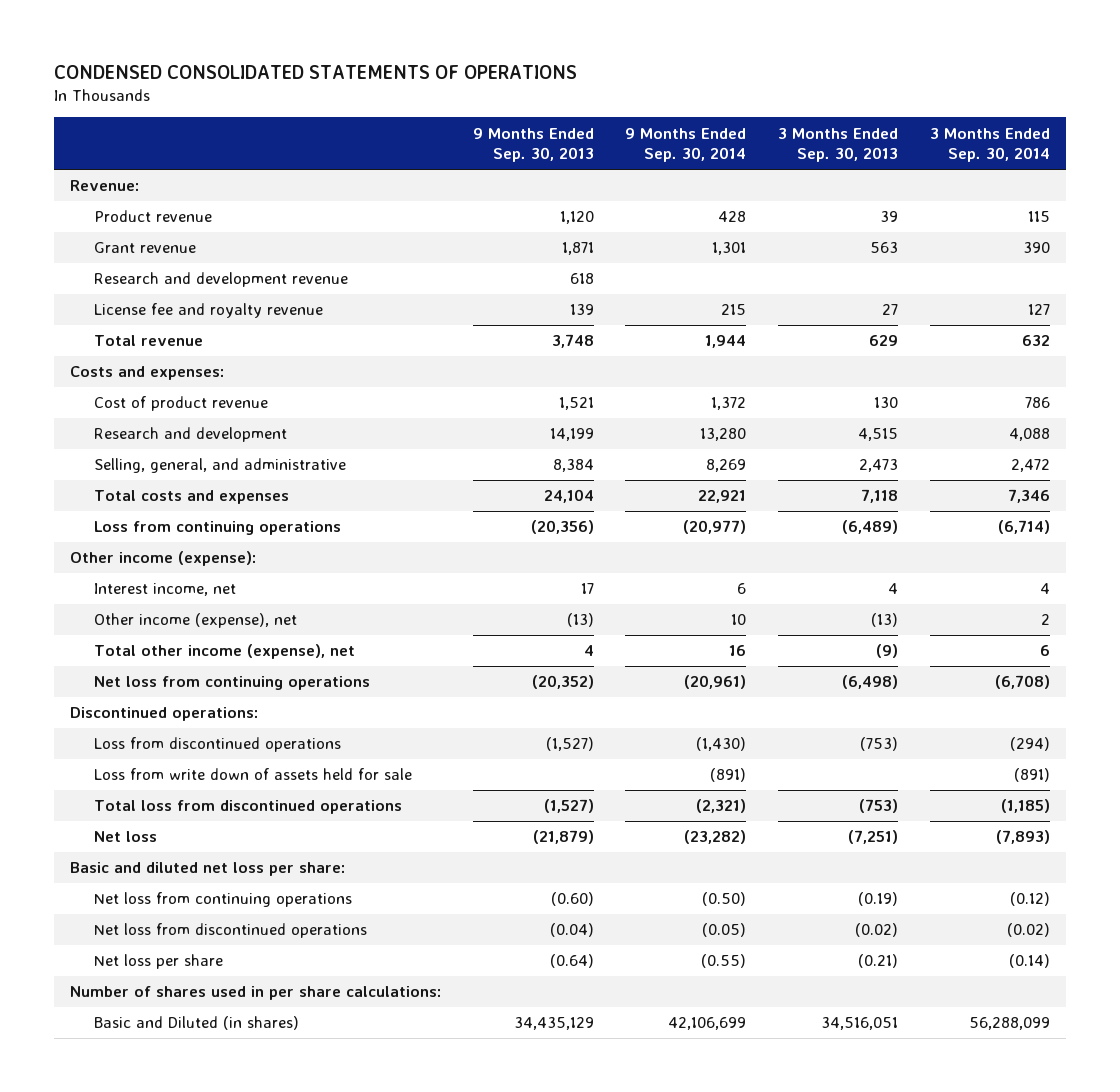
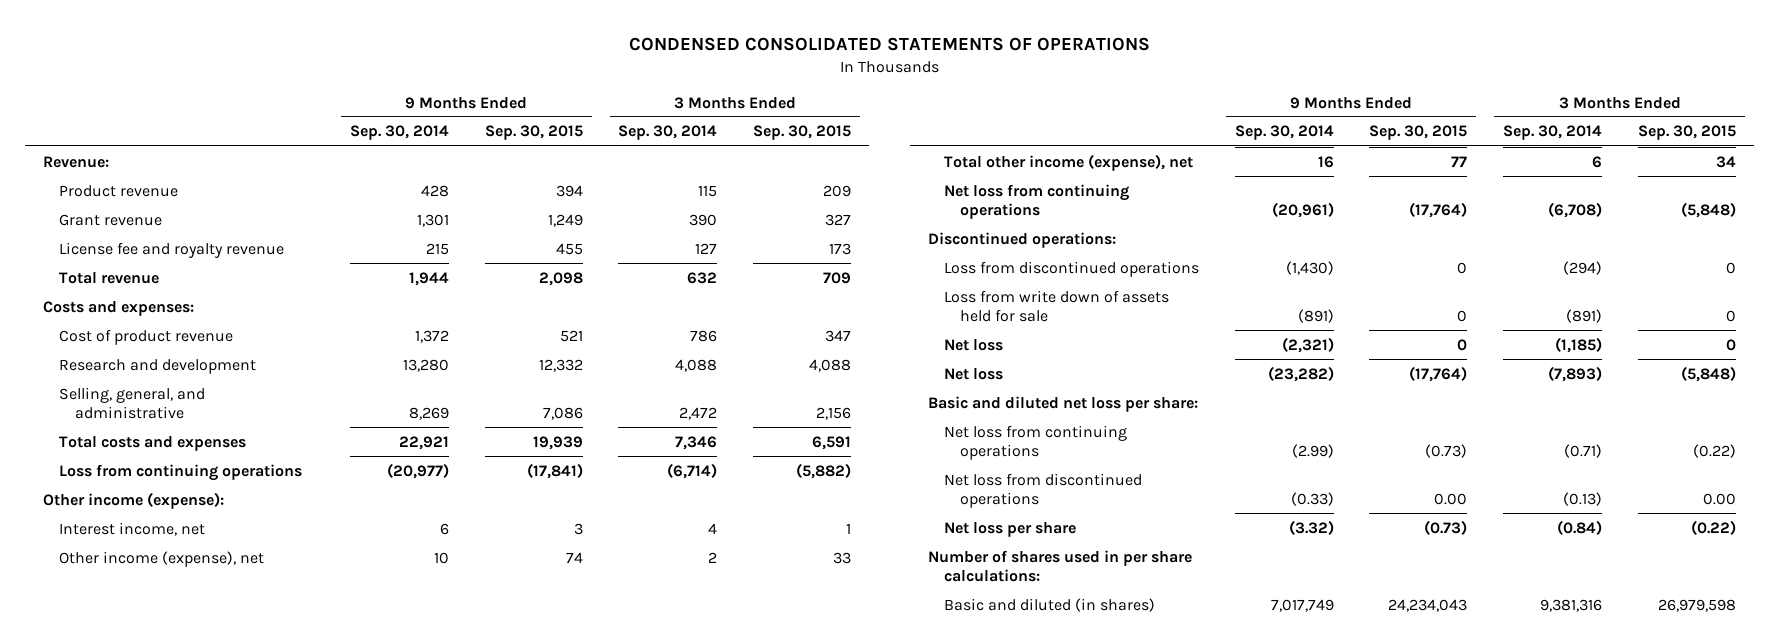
[472,127,594,163] 9 Months Ended Sep. 30, 2013 -> none
[778,127,899,163] 3 Months Ended Sep. 30, 2013 -> none
none -> [484,125,583,141] Sep. 30, 2015
none -> [753,125,852,141] Sep. 30, 2015
[94,272,349,288] Research and development revenue -> none
[94,800,403,815] Total loss from discontinued operations -> [943,338,1003,351] Net loss
[702,892,747,907] (0.50) -> [1291,443,1334,458] (2.99)
[1010,892,1051,907] (0.12) -> [1564,443,1603,458] (0.71)
[702,923,747,938] (0.05) -> [1290,491,1334,506] (0.33)
[1007,923,1051,938] (0.02) -> [1563,491,1603,506] (0.13)
[701,954,747,969] (0.55) -> [1288,519,1334,535] (3.32)
[1009,954,1051,969] (0.14) -> [1557,519,1603,535] (0.84)
[94,1016,300,1031] Basic and Diluted (in shares) -> [943,597,1155,612] Basic and diluted (in shares)
[668,1017,747,1031] 42,106,699 -> [1270,598,1334,612] 7,017,749
[969,1017,1051,1031] 56,288,099 -> [1540,598,1603,612] 9,381,316

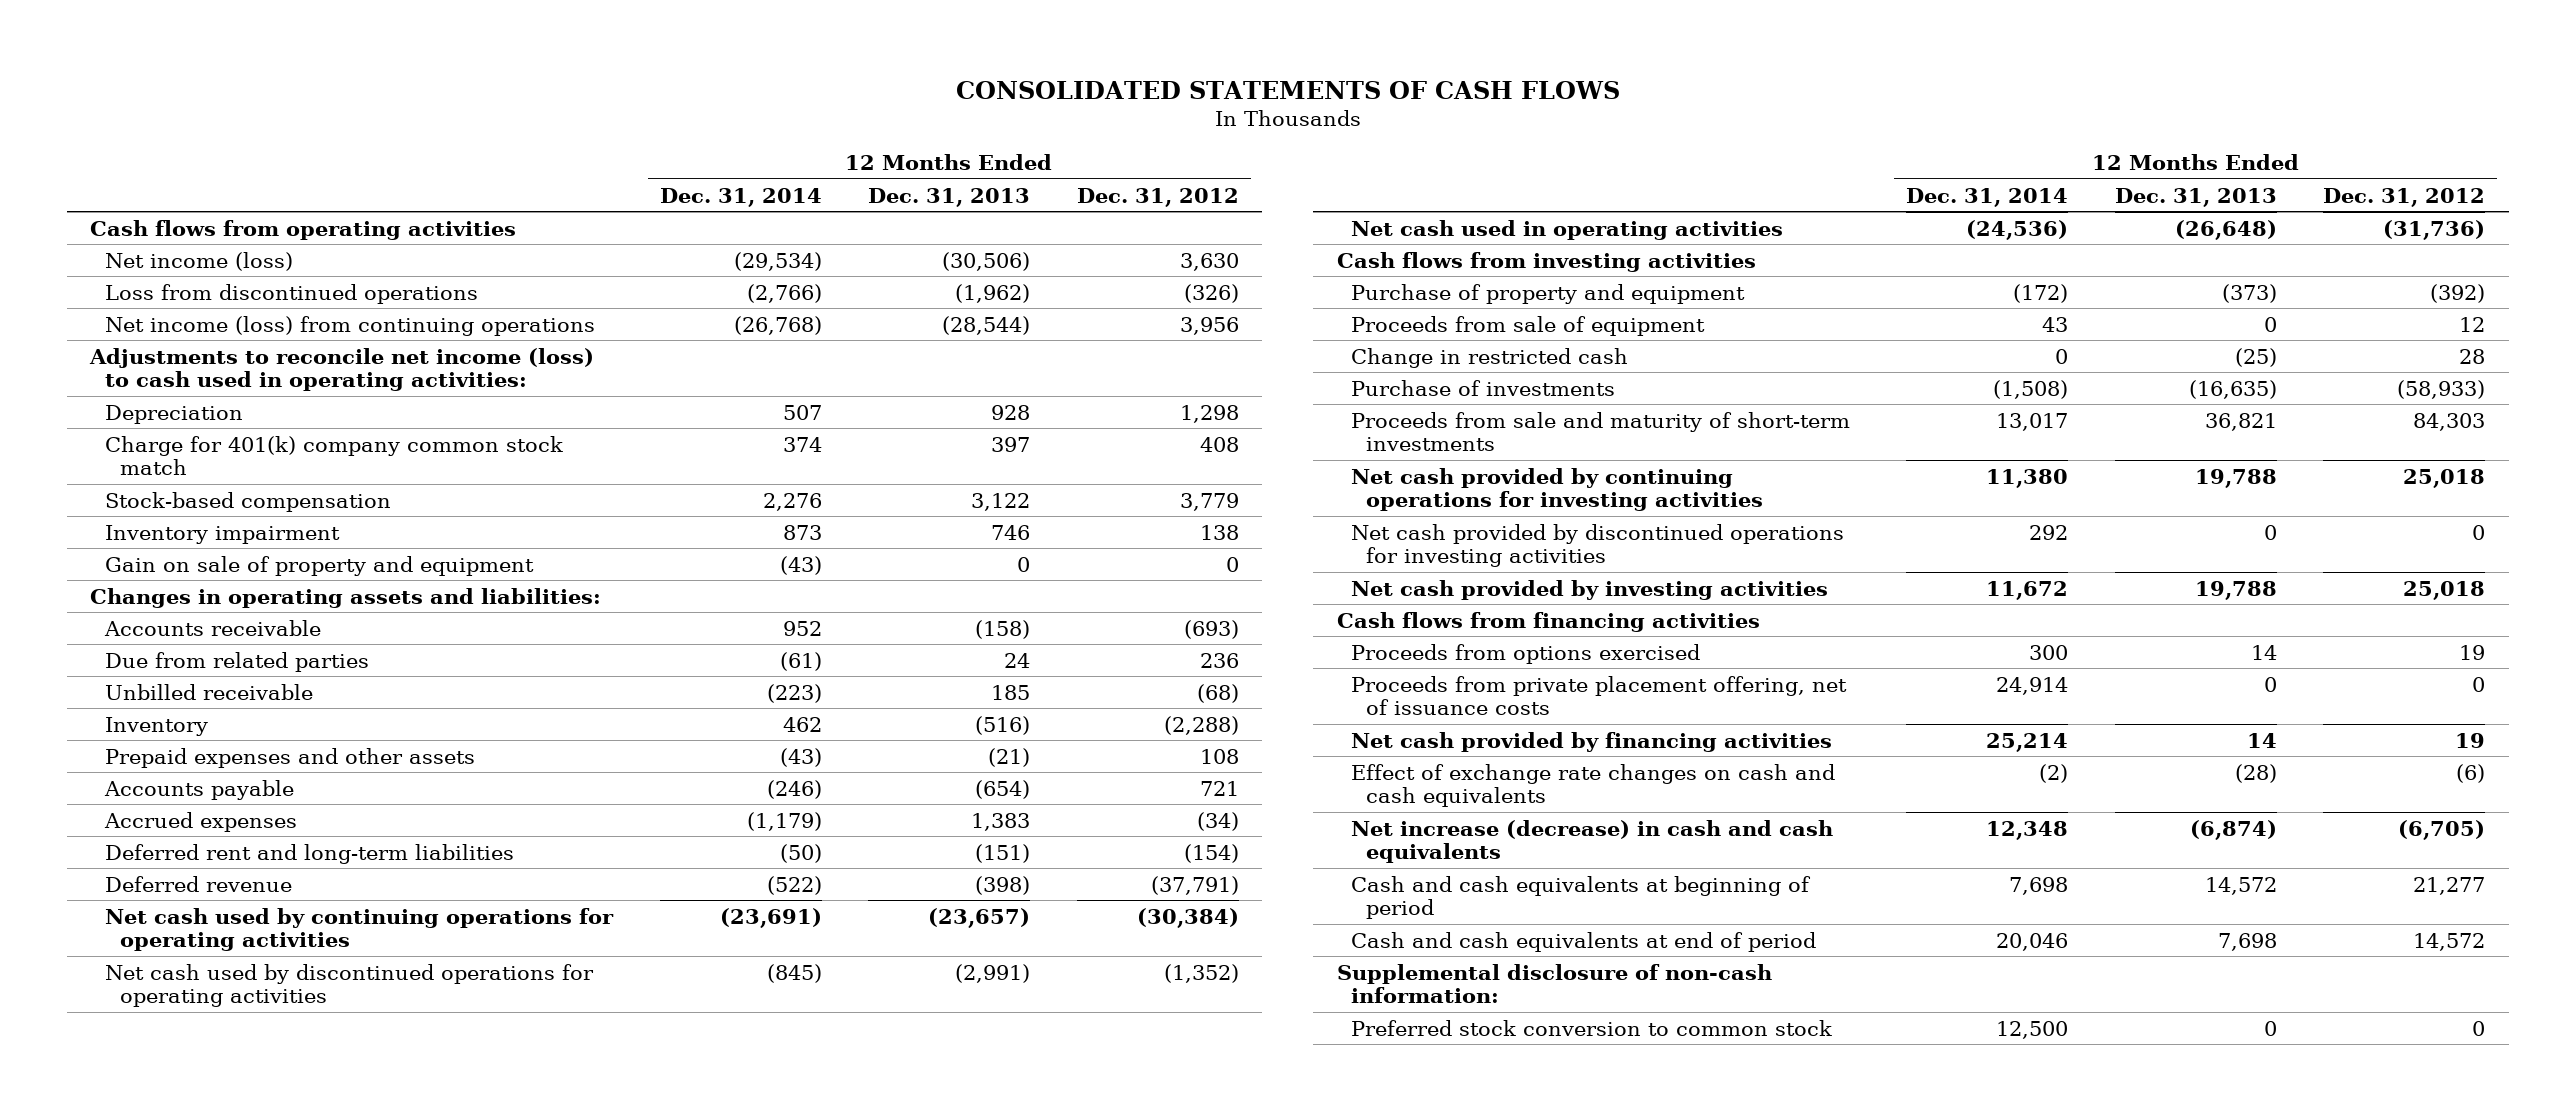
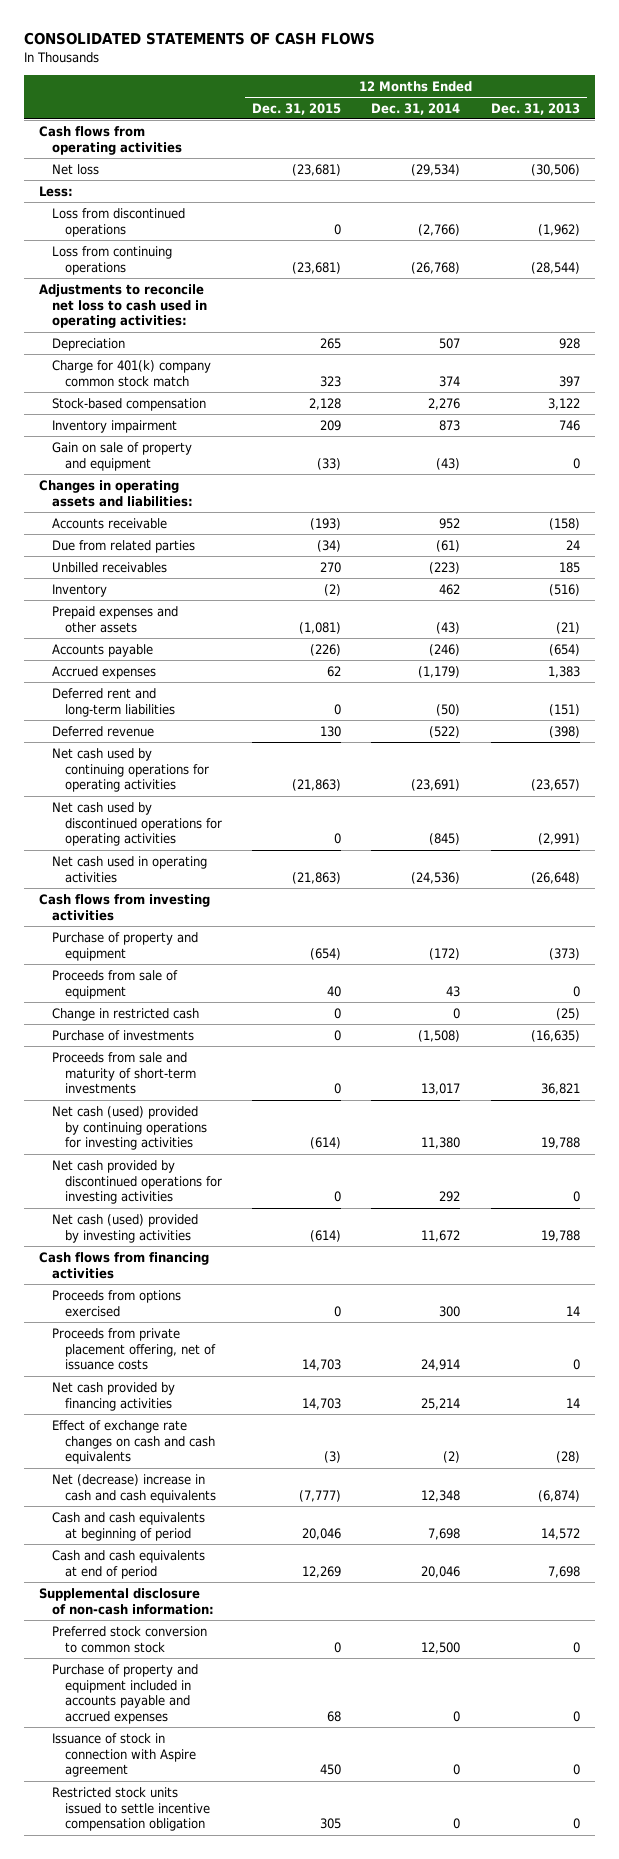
[1077,187,1240,207] Dec. 31, 2012 -> none
none -> [252,102,342,115] Dec. 31, 2015
[105,251,294,271] Net income (loss) -> [51,163,99,175] Net loss
none -> [39,185,74,197] Less:
[105,315,596,336] Net income (loss) from continuing operations -> [51,245,172,275] Loss from continuing operations
[89,347,595,392] Adjustments to reconcile net income (loss) to cash used in operating activities: -> [39,283,207,329] Adjustments to reconcile net loss to cash used in operating activities:
[105,683,314,700] Unbilled receivable -> [51,561,167,573] Unbilled receivables
[1351,467,1764,512] Net cash provided by continuing operations for investing activities -> [51,1105,207,1151] Net cash (used) provided by continuing operations for investing activities
[1351,579,1829,600] Net cash provided by investing activities -> [51,1213,198,1243] Net cash (used) provided by investing activities
[1351,819,1834,864] Net increase (decrease) in cash and cash equivalents -> [51,1473,216,1503] Net (decrease) increase in cash and cash equivalents
none -> [51,1663,198,1725] Purchase of property and equipment included in accounts payable and accrued expenses
none -> [51,1732,196,1778] Issuance of stock in connection with Aspire agreement
none -> [51,1786,210,1832] Restricted stock units issued to settle incentive compensation obligation

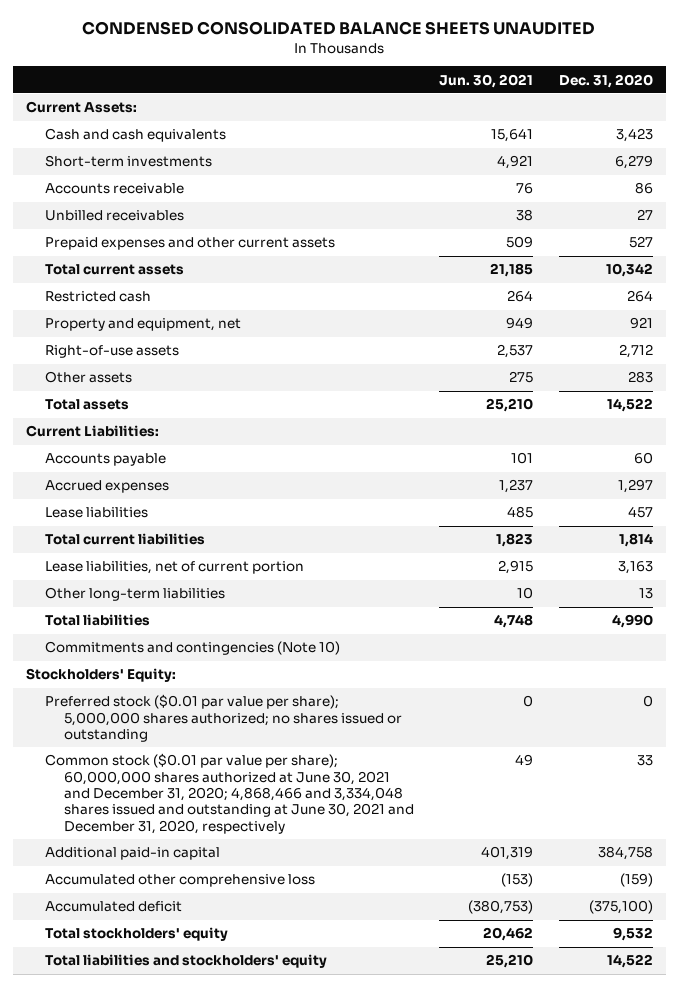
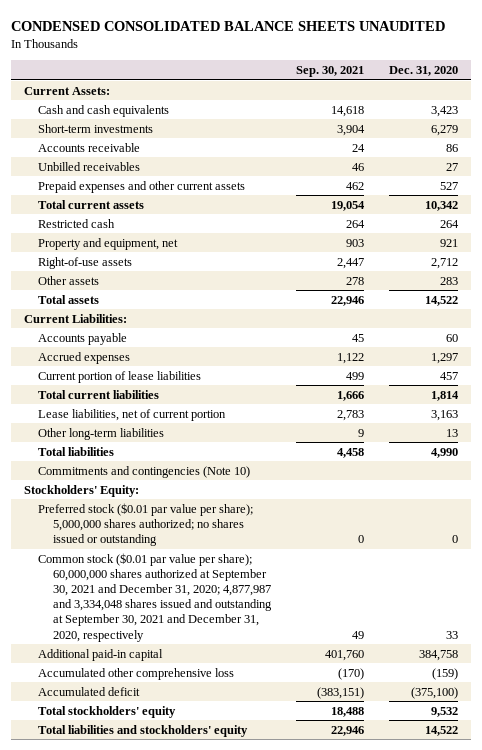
[439,73,534,88] Jun. 30, 2021 -> none
none -> [296,66,365,78] Sep. 30, 2021
[44,507,148,519] Lease liabilities -> [38,370,202,383] Current portion of lease liabilities
[44,753,414,834] Common stock ($0.01 par value per share); 60,000,000 shares authorized at June 30, 2021 and December 31, 2020; 4,868,466 and 3,334,048 shares issued and outstanding at June 30, 2021 and December 31, 2020, respectively -> [38,552,273,642] Common stock ($0.01 par value per share); 60,000,000 shares authorized at September 30, 2021 and December 31, 2020; 4,877,987 and 3,334,048 shares issued and outstanding at September 30, 2021 and December 31, 2020, respectively

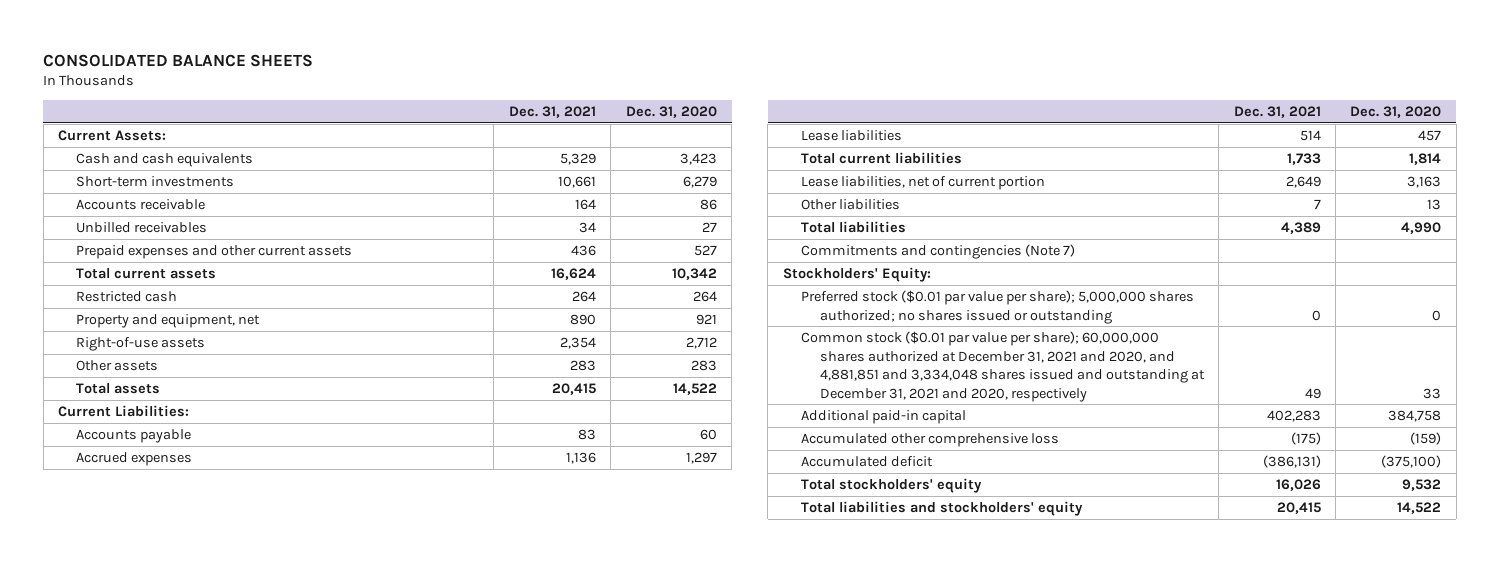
[10,20,445,31] CONDENSED CONSOLIDATED BALANCE SHEETS UNAUDITED -> [43,53,314,67] CONSOLIDATED BALANCE SHEETS
[296,66,365,78] Sep. 30, 2021 -> none
none -> [508,105,596,118] Dec. 31, 2021
[38,370,202,383] Current portion of lease liabilities -> [801,129,903,141] Lease liabilities
[38,427,165,440] Other long-term liabilities -> [801,198,901,210] Other liabilities
[38,465,251,478] Commitments and contingencies (Note 10) -> [801,243,1076,259] Commitments and contingencies (Note 7)
[38,552,273,642] Common stock ($0.01 par value per share); 60,000,000 shares authorized at September 30, 2021 and December 31, 2020; 4,877,987 and 3,334,048 shares issued and outstanding at September 30, 2021 and December 31, 2020, respectively -> [801,330,1205,402] Common stock ($0.01 par value per share); 60,000,000 shares authorized at December 31, 2021 and 2020, and 4,881,851 and 3,334,048 shares issued and outstanding at December 31, 2021 and 2020, respectively

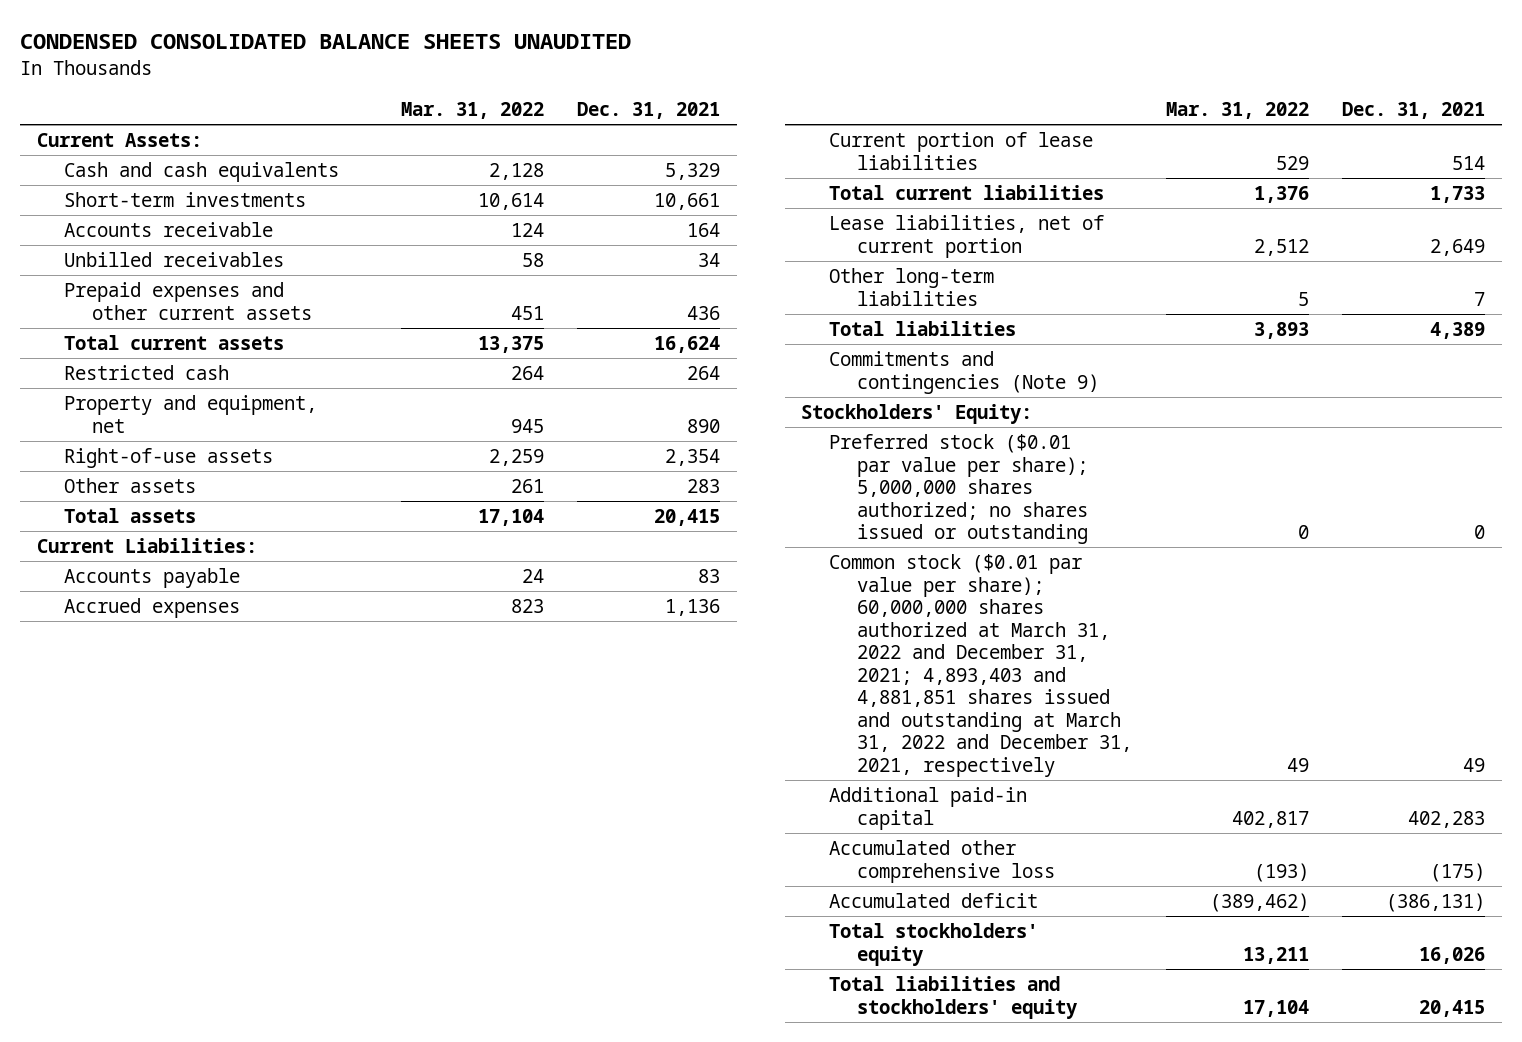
[43,53,314,67] CONSOLIDATED BALANCE SHEETS -> [19,34,631,50] CONDENSED CONSOLIDATED BALANCE SHEETS UNAUDITED
[625,105,717,118] Dec. 31, 2020 -> none
none -> [400,102,544,120] Mar. 31, 2022
[801,129,903,141] Lease liabilities -> [829,132,1094,170] Current portion of lease liabilities
[801,198,901,210] Other liabilities -> [829,268,995,306] Other long-term liabilities
[801,243,1076,259] Commitments and contingencies (Note 7) -> [829,351,1100,394] Commitments and contingencies (Note 9)
[801,330,1205,402] Common stock ($0.01 par value per share); 60,000,000 shares authorized at December 31, 2021 and 2020, and 4,881,851 and 3,334,048 shares issued and outstanding at December 31, 2021 and 2020, respectively -> [829,554,1133,777] Common stock ($0.01 par value per share); 60,000,000 shares authorized at March 31, 2022 and December 31, 2021; 4,893,403 and 4,881,851 shares issued and outstanding at March 31, 2022 and December 31, 2021, respectively

